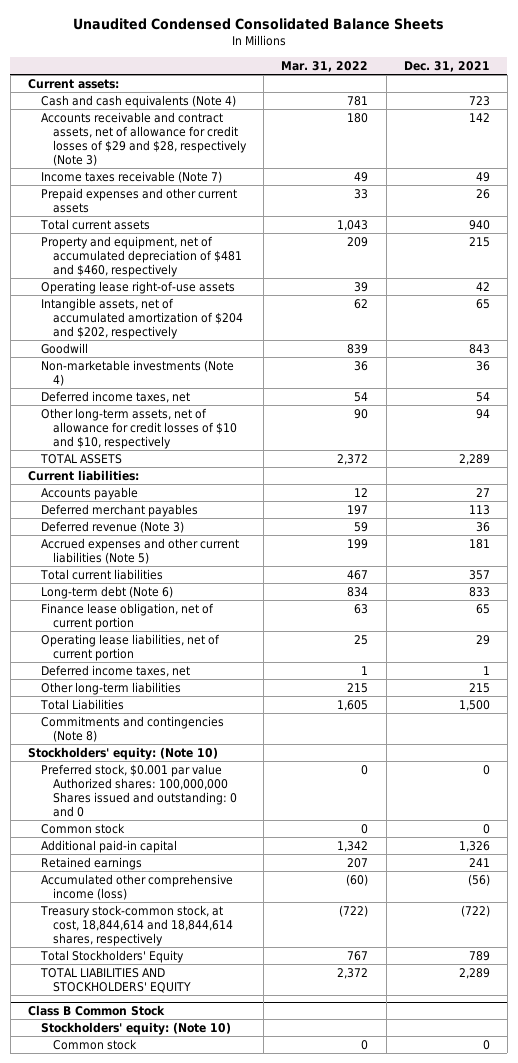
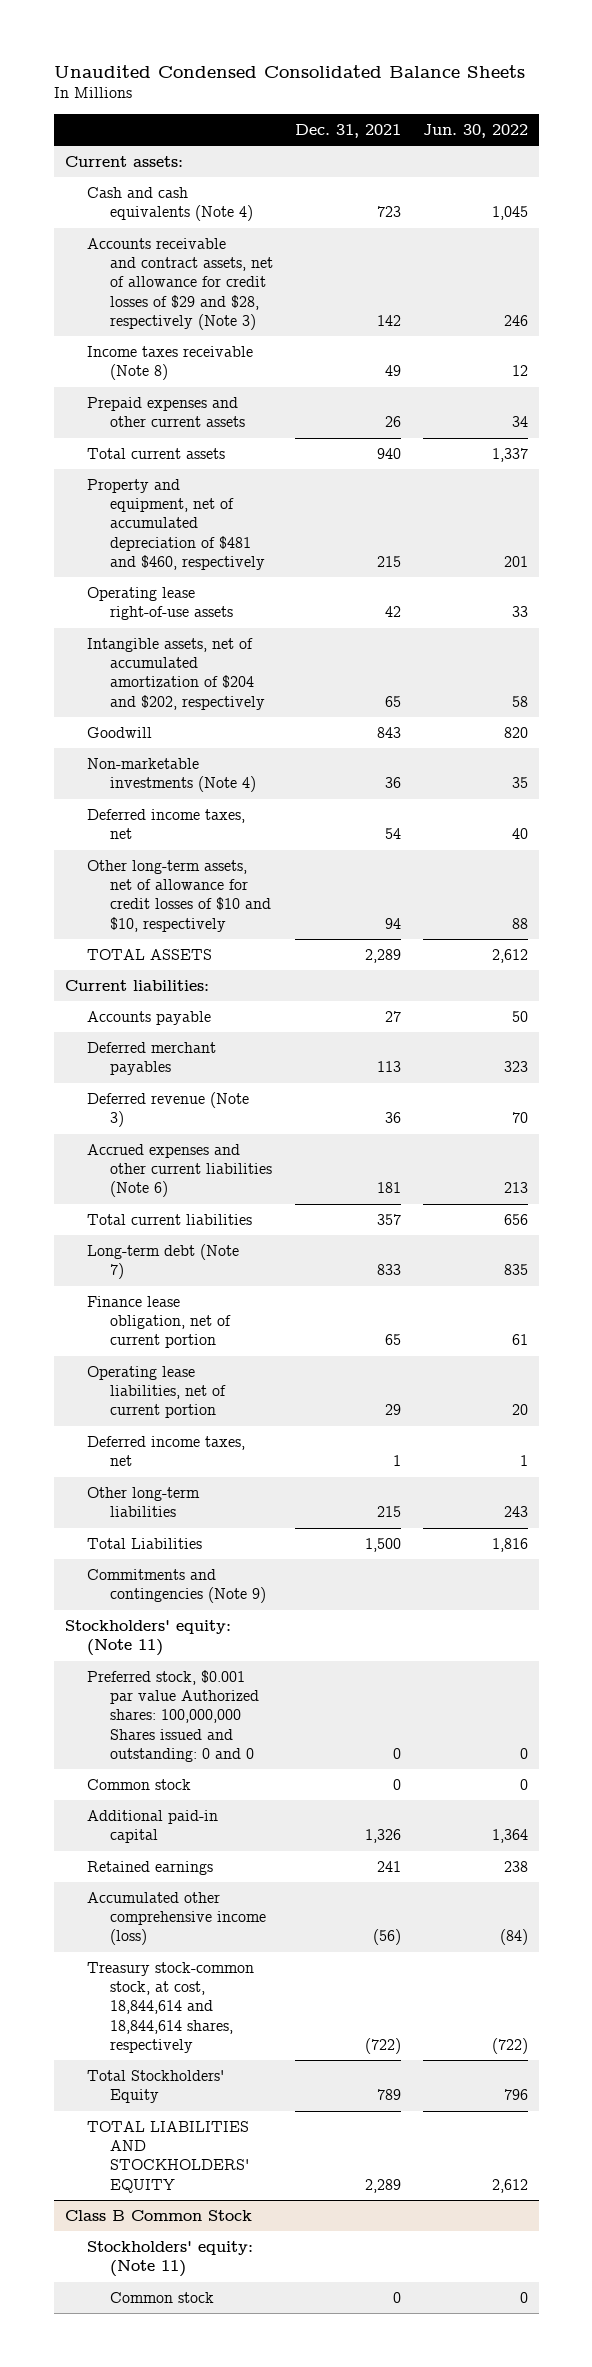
[281,61,369,73] Mar. 31, 2022 -> none
none -> [422,123,528,138] Jun. 30, 2022
[40,170,222,183] Income taxes receivable (Note 7) -> [87,346,254,381] Income taxes receivable (Note 8)
[40,537,239,565] Accrued expenses and other current liabilities (Note 5) -> [87,1144,273,1198] Accrued expenses and other current liabilities (Note 6)
[40,585,173,599] Long-term debt (Note 6) -> [87,1244,240,1280] Long-term debt (Note 7)
[40,715,224,743] Commitments and contingencies (Note 8) -> [87,1569,267,1604] Commitments and contingencies (Note 9)
[28,746,219,760] Stockholders' equity: (Note 10) -> [64,1620,231,1657] Stockholders' equity: (Note 11)
[40,1021,231,1035] Stockholders' equity: (Note 10) -> [87,2241,254,2278] Stockholders' equity: (Note 11)

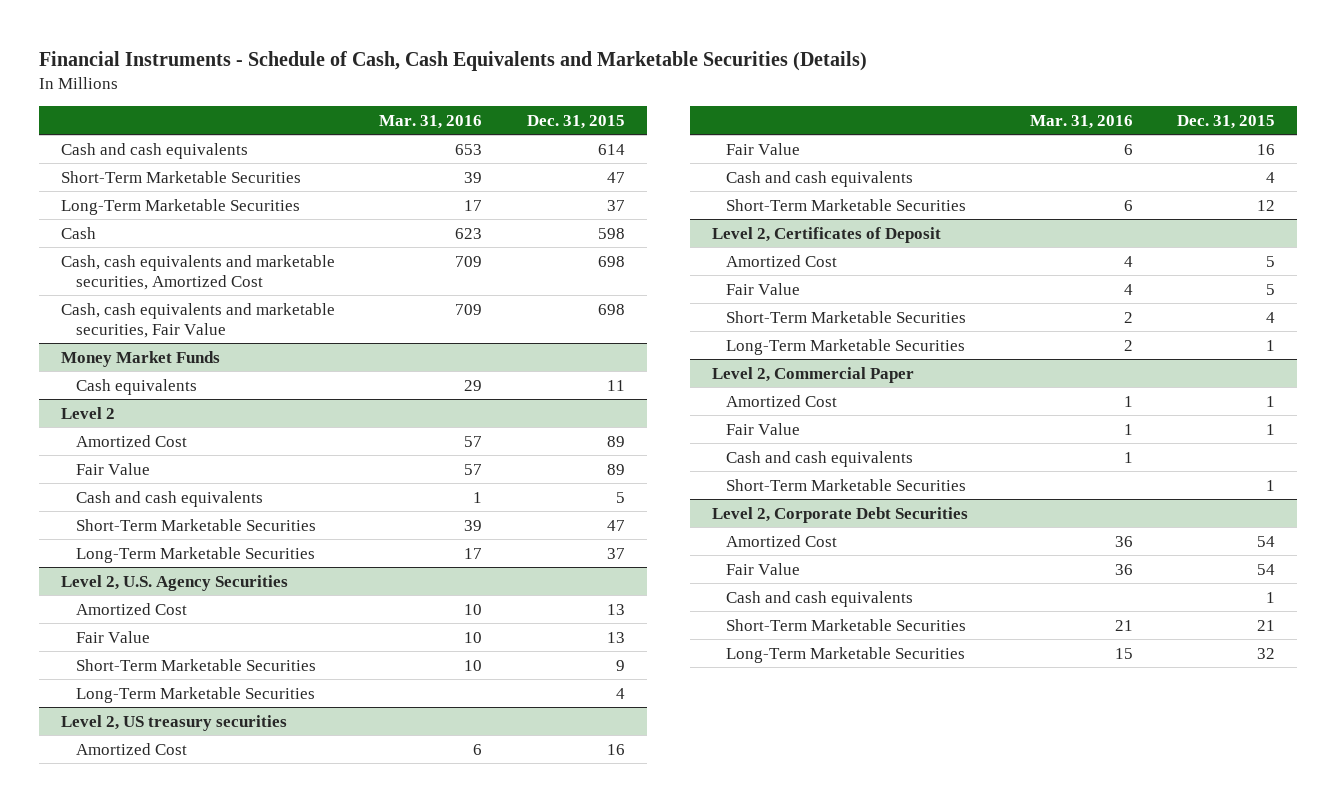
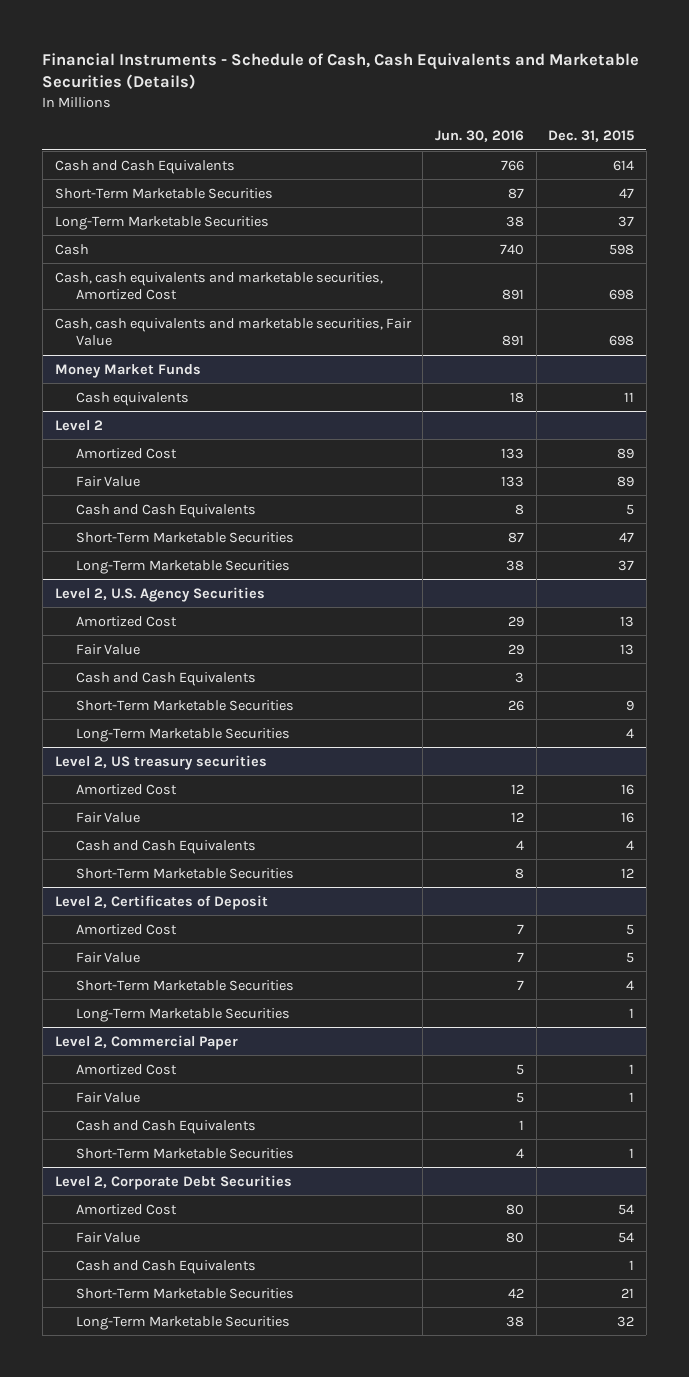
[379,114,483,129] Mar. 31, 2016 -> none
none -> [434,130,524,143] Jun. 30, 2016
[61,142,249,159] Cash and cash equivalents -> [54,159,235,174] Cash and Cash Equivalents
[75,490,263,507] Cash and cash equivalents -> [75,503,256,518] Cash and Cash Equivalents
none -> [75,671,256,686] Cash and Cash Equivalents
[726,170,914,187] Cash and cash equivalents -> [75,839,256,854] Cash and Cash Equivalents
[726,450,914,467] Cash and cash equivalents -> [75,1119,256,1134] Cash and Cash Equivalents
[726,590,914,607] Cash and cash equivalents -> [75,1259,256,1274] Cash and Cash Equivalents

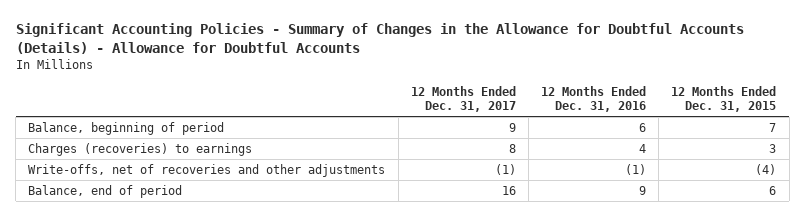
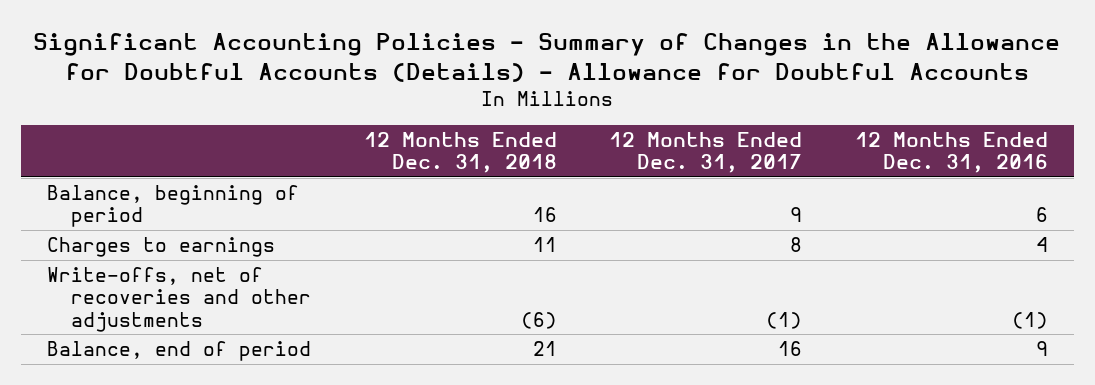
[671,85,777,112] 12 Months Ended Dec. 31, 2015 -> none
none -> [363,132,557,174] 12 Months Ended Dec. 31, 2018
[28,143,253,157] Charges (recoveries) to earnings -> [46,237,275,258] Charges to earnings

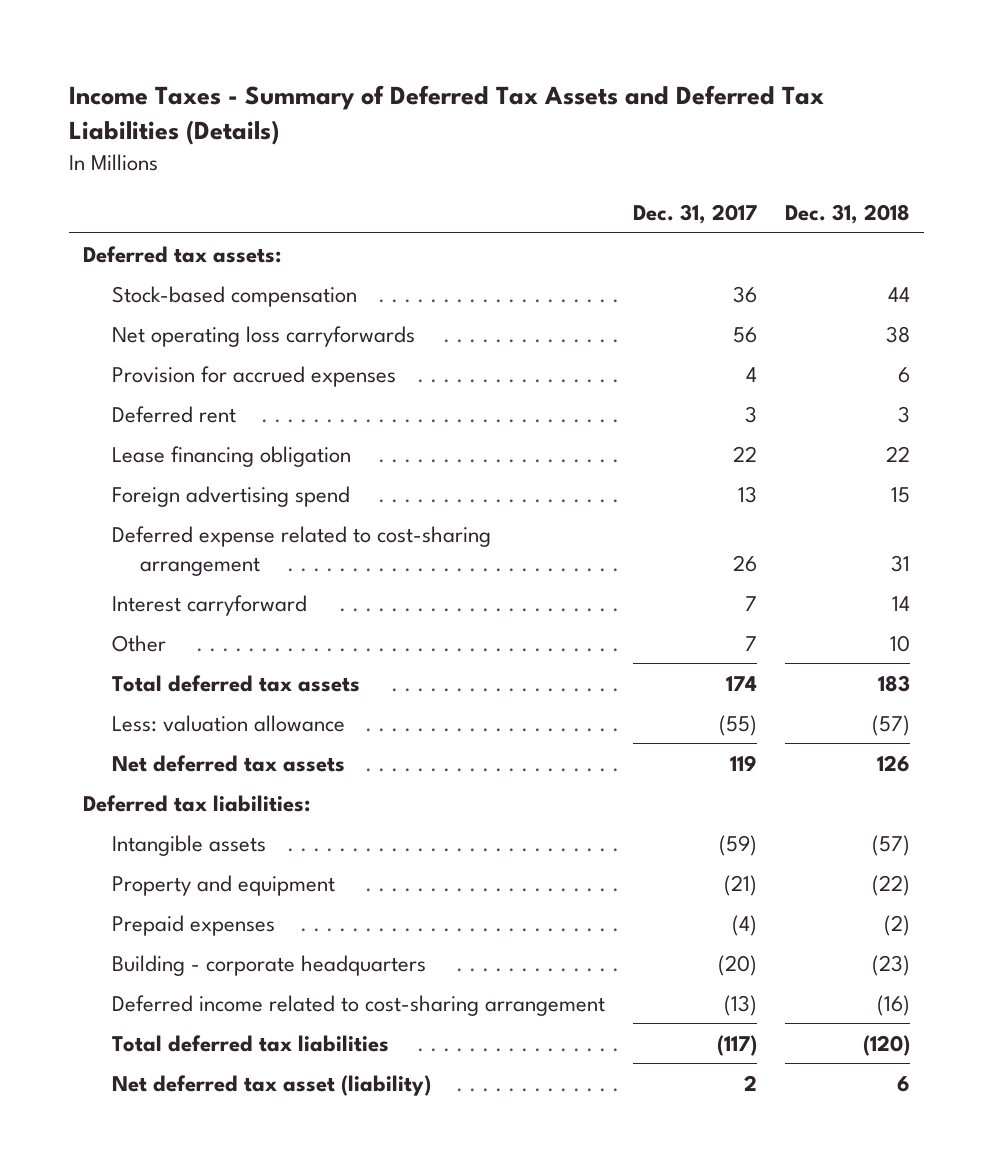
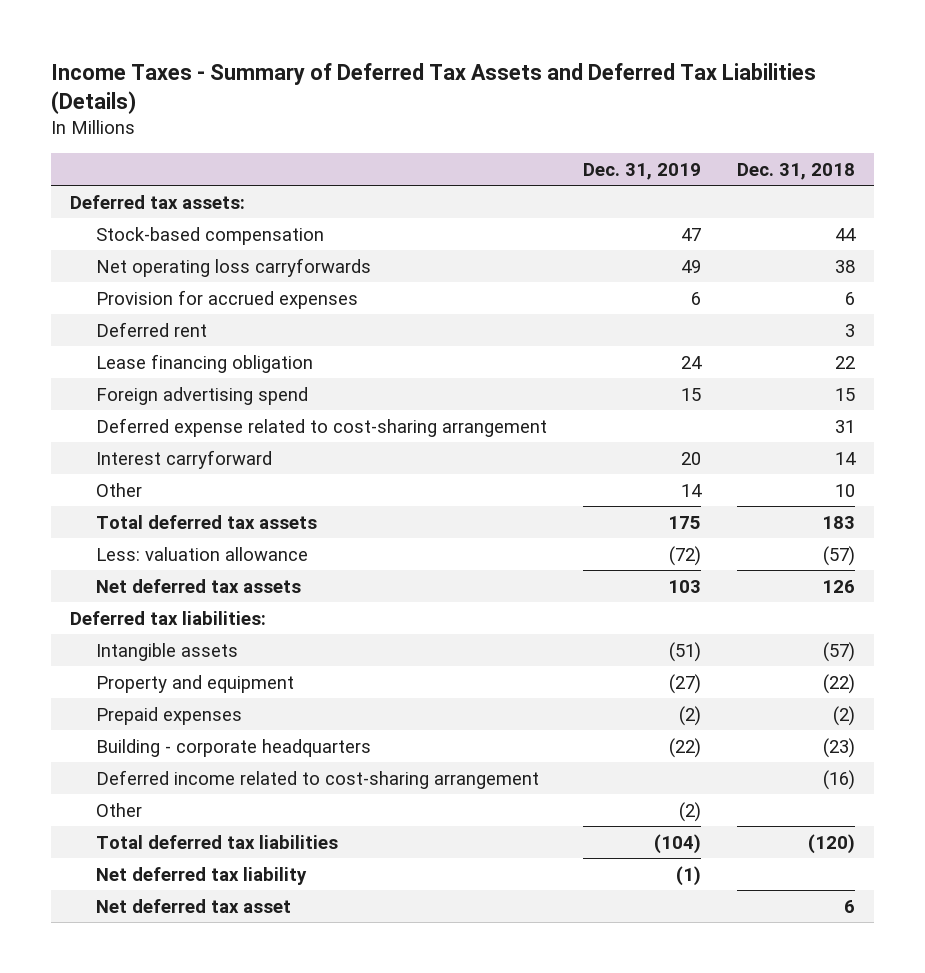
[632,204,757,225] Dec. 31, 2017 -> none
none -> [583,162,702,180] Dec. 31, 2019
none -> [95,802,142,817] Other
none -> [95,866,307,885] Net deferred tax liability
[111,1074,431,1096] Net deferred tax asset (liability) -> [95,898,291,913] Net deferred tax asset

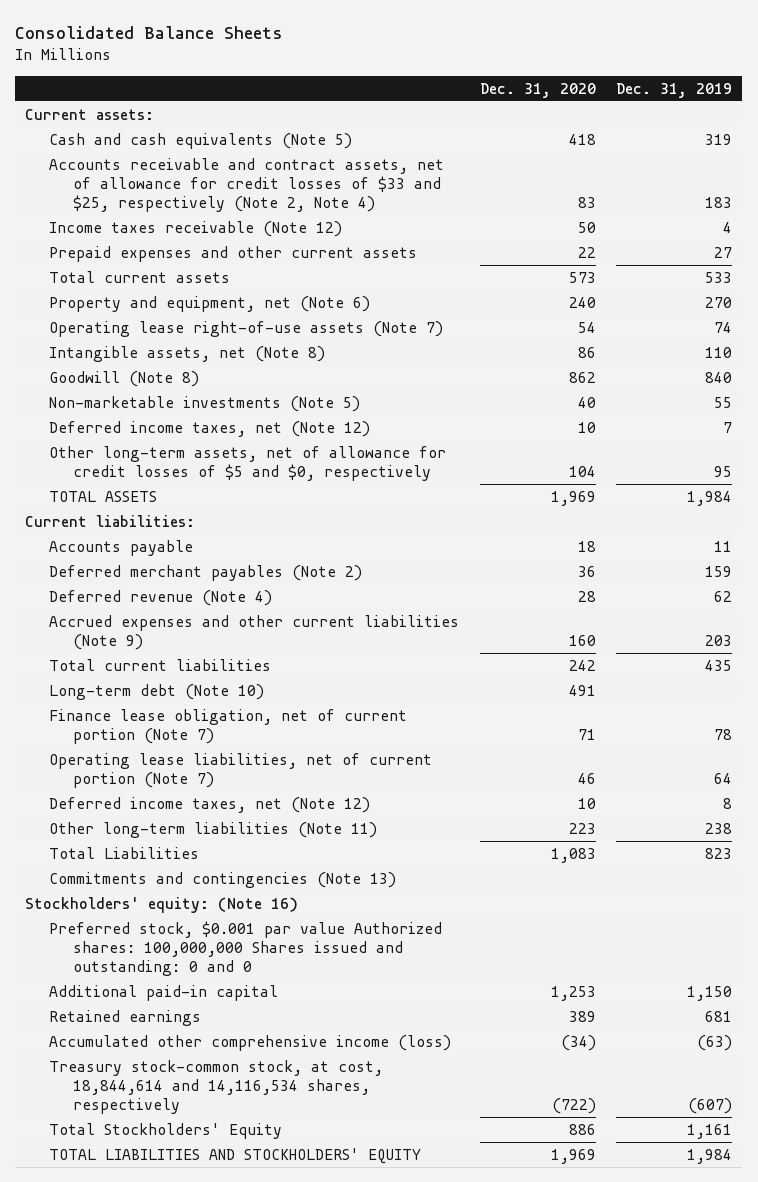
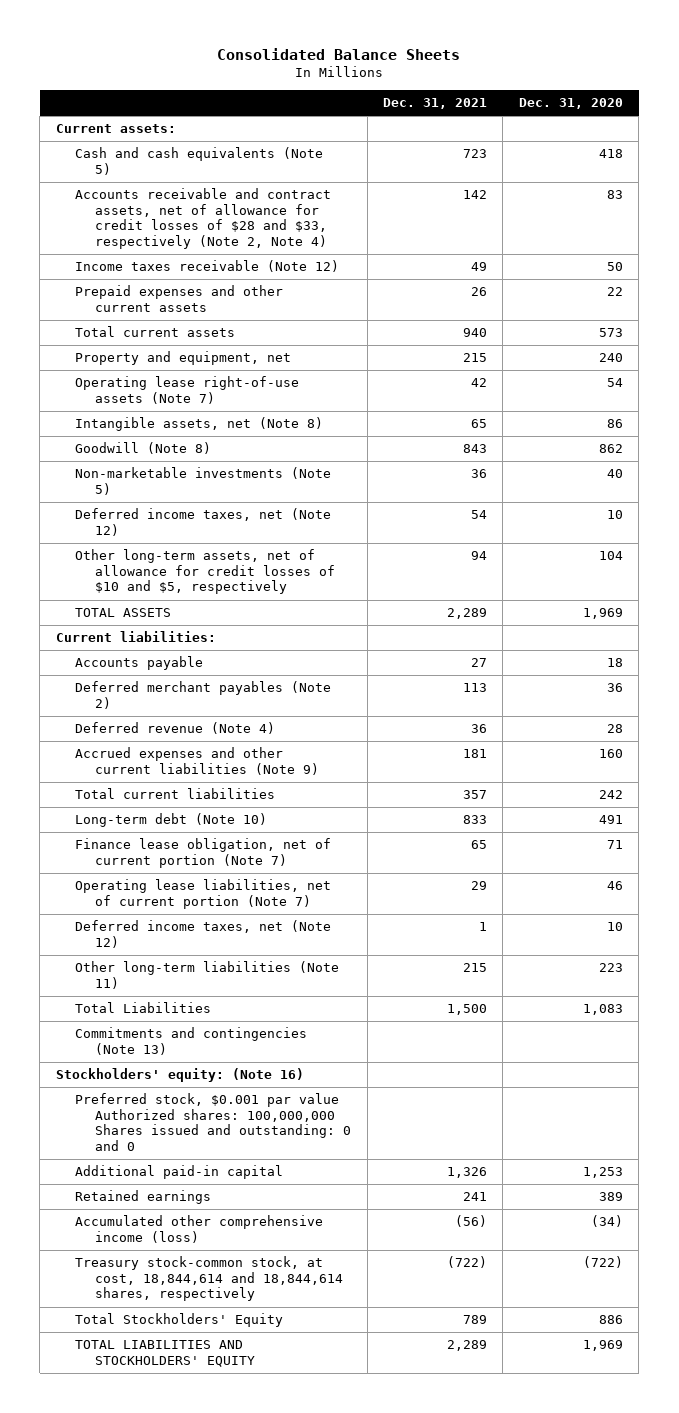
[616,82,733,98] Dec. 31, 2019 -> none
none -> [382,98,487,110] Dec. 31, 2021
[49,157,445,213] Accounts receivable and contract assets, net of allowance for credit losses of $33 and $25, respectively (Note 2, Note 4) -> [75,188,332,249] Accounts receivable and contract assets, net of allowance for credit losses of $28 and $33, respectively (Note 2, Note 4)
[49,295,371,312] Property and equipment, net (Note 6) -> [75,351,292,366] Property and equipment, net
[49,445,447,482] Other long-term assets, net of allowance for credit losses of $5 and $0, respectively -> [75,549,336,595] Other long-term assets, net of allowance for credit losses of $10 and $5, respectively
[49,1059,384,1115] Treasury stock-common stock, at cost, 18,844,614 and 14,116,534 shares, respectively -> [75,1256,344,1302] Treasury stock-common stock, at cost, 18,844,614 and 18,844,614 shares, respectively

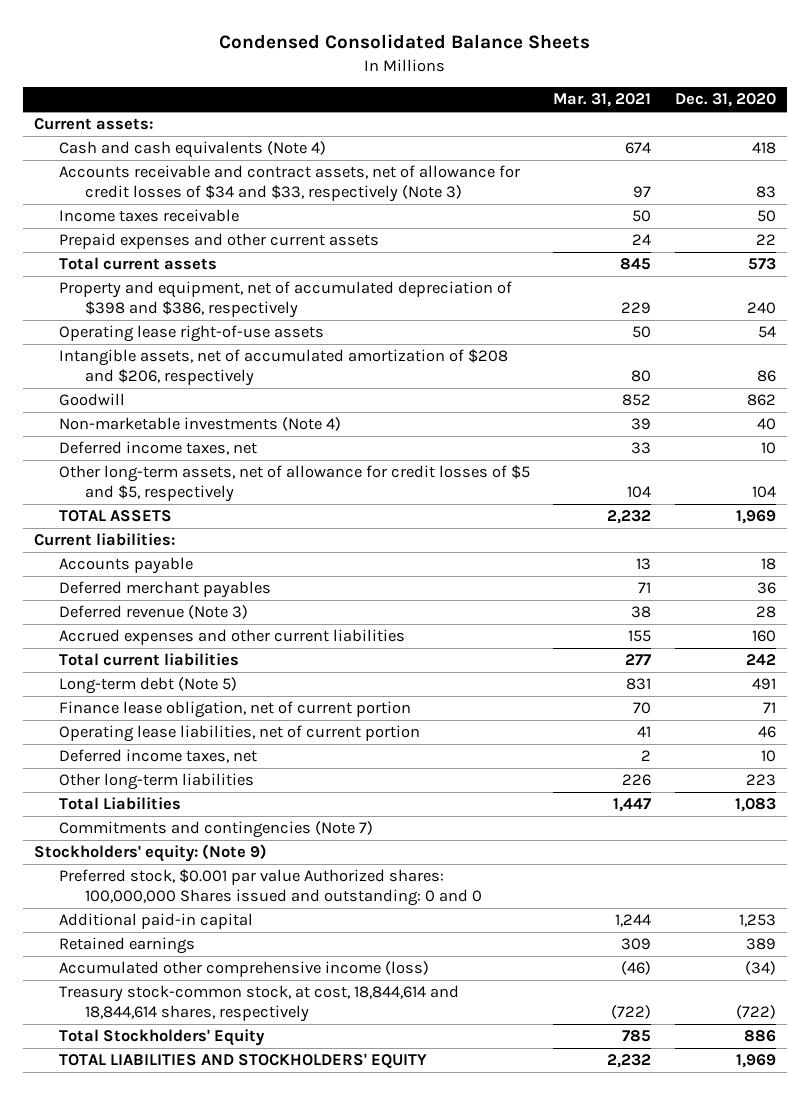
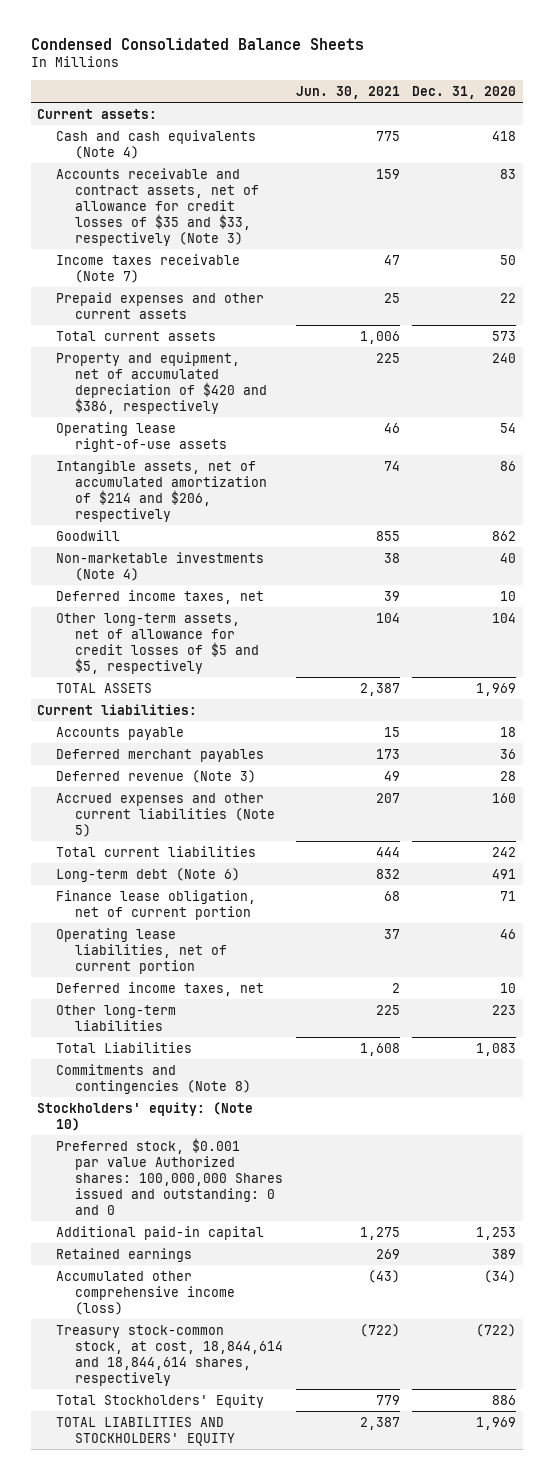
[553,93,652,108] Mar. 31, 2021 -> none
none -> [295,85,400,99] Jun. 30, 2021
[59,165,521,203] Accounts receivable and contract assets, net of allowance for credit losses of $34 and $33, respectively (Note 3) -> [55,167,259,246] Accounts receivable and contract assets, net of allowance for credit losses of $35 and $33, respectively (Note 3)
[59,209,240,223] Income taxes receivable -> [55,253,240,283] Income taxes receivable (Note 7)
[59,281,513,319] Property and equipment, net of accumulated depreciation of $398 and $386, respectively -> [55,351,267,414] Property and equipment, net of accumulated depreciation of $420 and $386, respectively
[59,349,509,387] Intangible assets, net of accumulated amortization of $208 and $206, respectively -> [55,459,267,522] Intangible assets, net of accumulated amortization of $214 and $206, respectively
[59,629,406,646] Accrued expenses and other current liabilities -> [55,792,275,837] Accrued expenses and other current liabilities (Note 5)
[59,677,238,695] Long-term debt (Note 5) -> [55,867,240,882] Long-term debt (Note 6)
[59,821,374,839] Commitments and contingencies (Note 7) -> [55,1063,251,1094] Commitments and contingencies (Note 8)
[34,844,268,863] Stockholders' equity: (Note 9) -> [37,1101,254,1131] Stockholders' equity: (Note 10)

